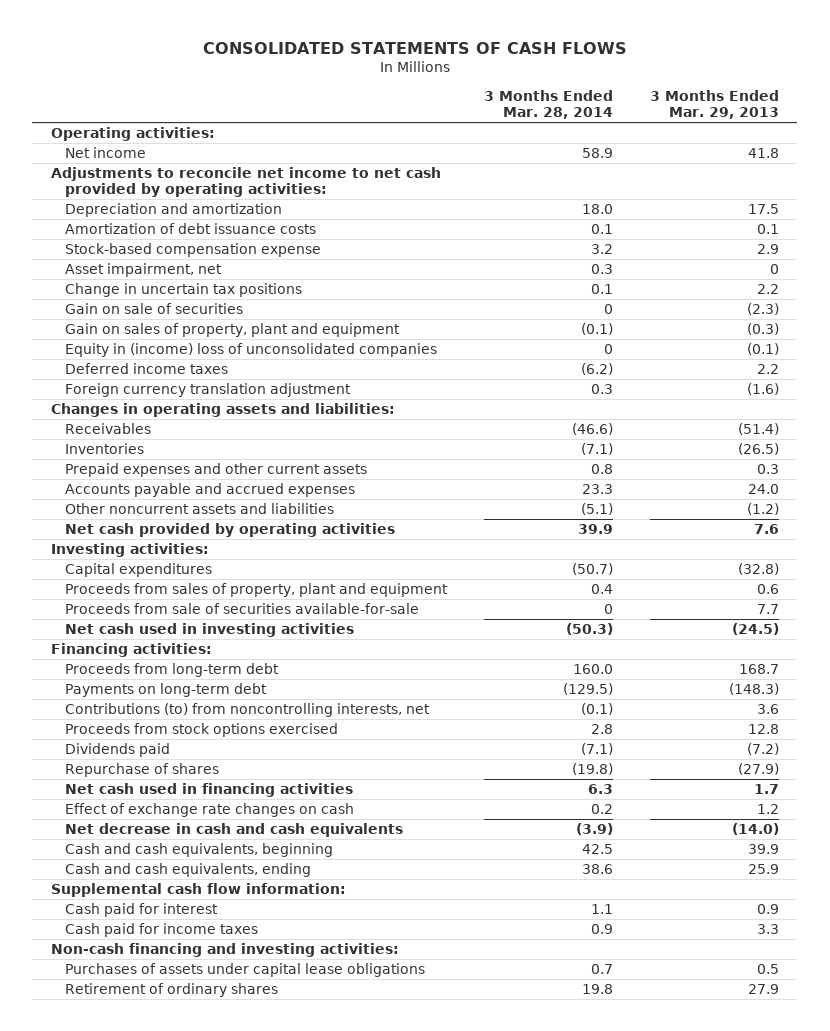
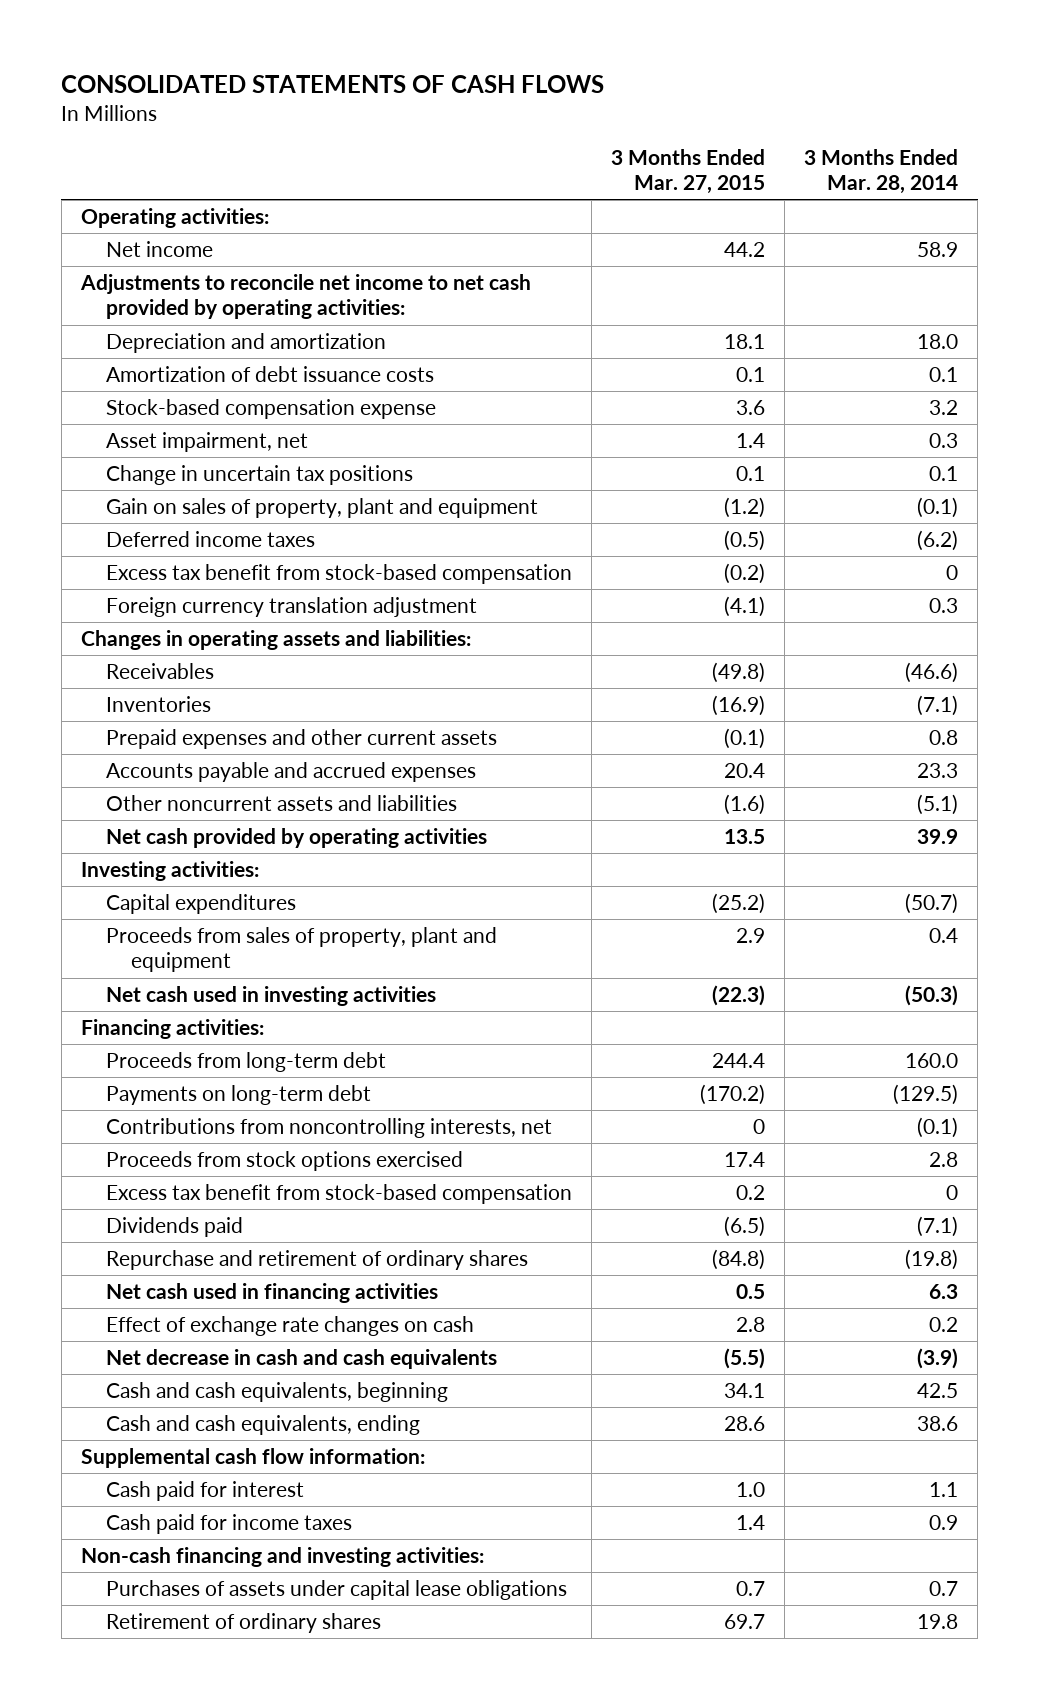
[649,90,779,120] 3 Months Ended Mar. 29, 2013 -> none
none -> [610,148,765,195] 3 Months Ended Mar. 27, 2015
[64,302,243,314] Gain on sale of securities -> none
[64,342,437,357] Equity in (income) loss of unconsolidated companies -> none
none -> [105,563,572,584] Excess tax benefit from stock-based compensation
[64,602,419,614] Proceeds from sale of securities available-for-sale -> none
[64,702,430,717] Contributions (to) from noncontrolling interests, net -> [105,1117,552,1138] Contributions from noncontrolling interests, net
none -> [105,1183,572,1204] Excess tax benefit from stock-based compensation
[64,762,219,777] Repurchase of shares -> [105,1249,528,1270] Repurchase and retirement of ordinary shares

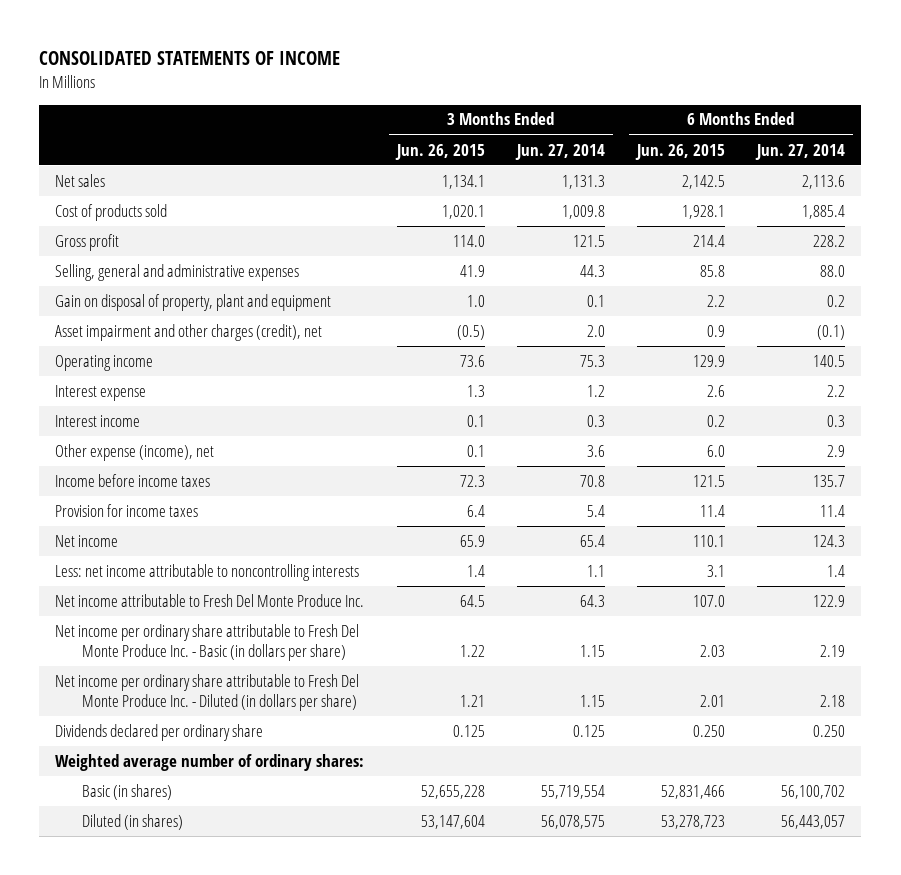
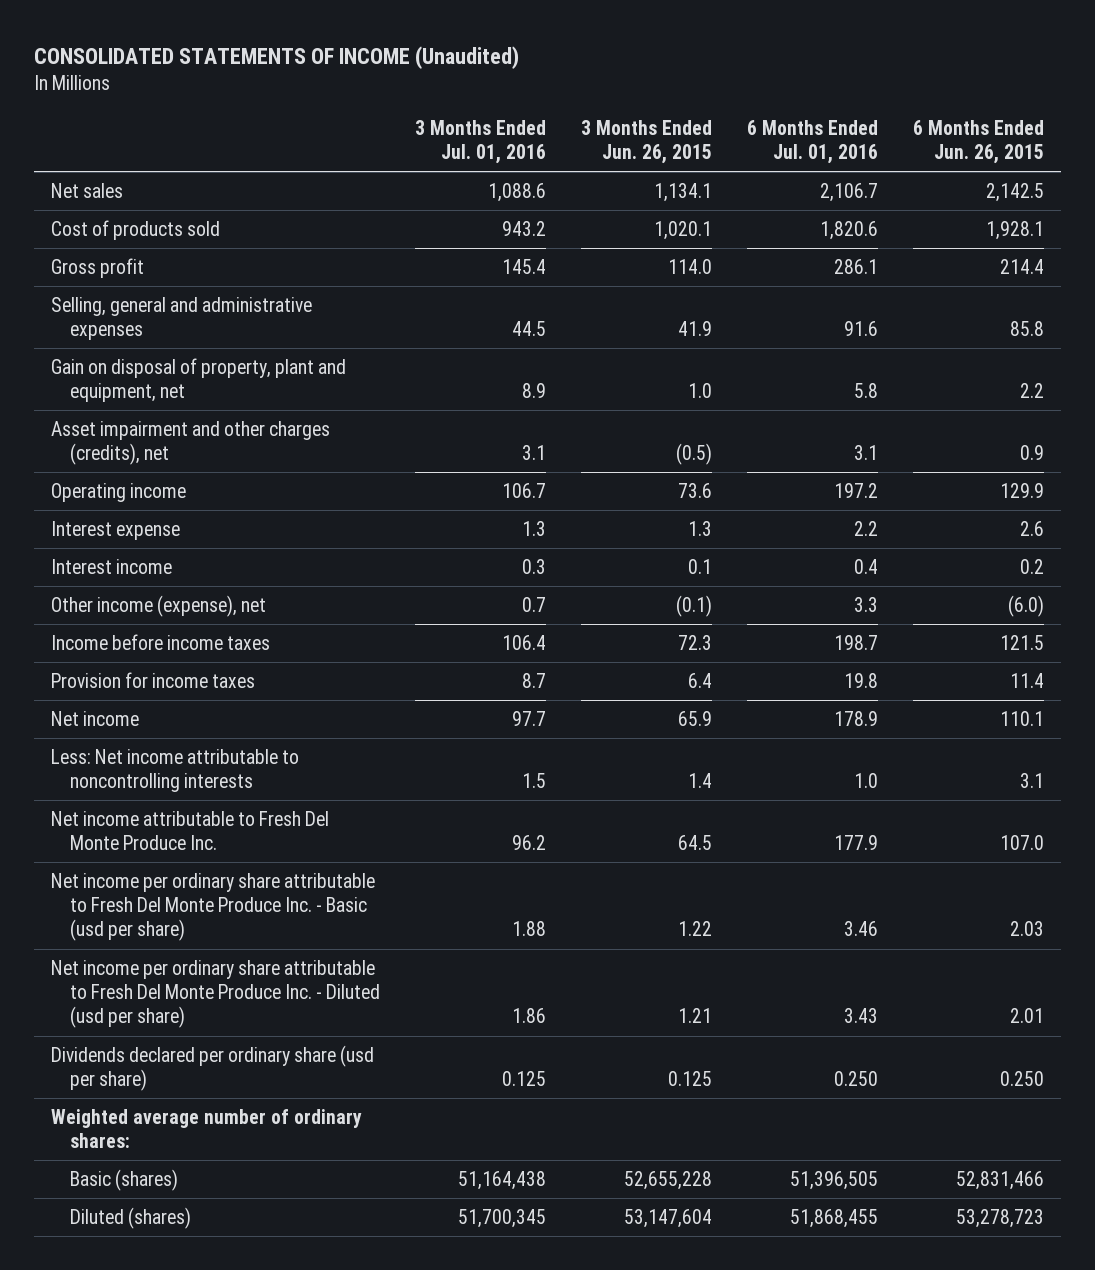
[39,51,341,66] CONSOLIDATED STATEMENTS OF INCOME -> [33,45,519,69] CONSOLIDATED STATEMENTS OF INCOME (Unaudited)
[514,143,605,160] Jun. 27, 2014 -> none
[755,143,846,160] Jun. 27, 2014 -> none
none -> [414,119,546,165] 3 Months Ended Jul. 01, 2016
none -> [746,119,878,165] 6 Months Ended Jul. 01, 2016
[55,293,332,311] Gain on disposal of property, plant and equipment -> [51,357,347,403] Gain on disposal of property, plant and equipment, net
[55,323,323,341] Asset impairment and other charges (credit), net -> [51,420,331,466] Asset impairment and other charges (credits), net
[55,443,215,461] Other expense (income), net -> [51,594,267,617] Other income (expense), net
[466,444,485,457] 0.1 -> [675,594,712,617] (0.1)
[707,444,726,457] 6.0 -> [1007,594,1044,617] (6.0)
[55,563,360,581] Less: net income attributable to noncontrolling interests -> [51,748,300,793] Less: Net income attributable to noncontrolling interests
[55,623,360,662] Net income per ordinary share attributable to Fresh Del Monte Produce Inc. - Basic (in dollars per share) -> [51,872,376,942] Net income per ordinary share attributable to Fresh Del Monte Produce Inc. - Basic (usd per share)
[55,673,360,712] Net income per ordinary share attributable to Fresh Del Monte Produce Inc. - Diluted (in dollars per share) -> [51,959,380,1029] Net income per ordinary share attributable to Fresh Del Monte Produce Inc. - Diluted (usd per share)
[55,723,264,741] Dividends declared per ordinary share -> [51,1044,375,1092] Dividends declared per ordinary share (usd per share)
[82,783,173,800] Basic (in shares) -> [69,1168,178,1191] Basic (shares)
[82,813,184,830] Diluted (in shares) -> [69,1206,191,1229] Diluted (shares)

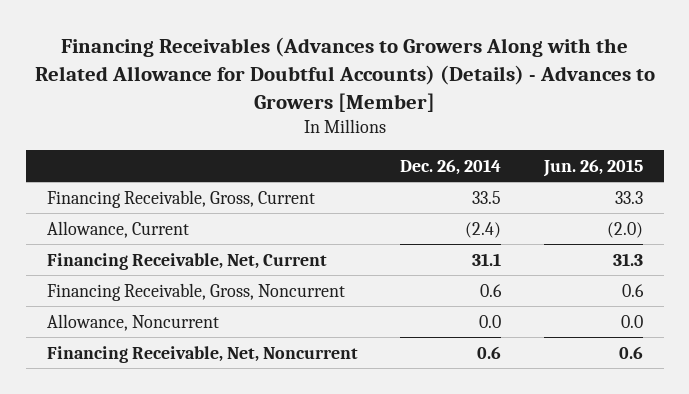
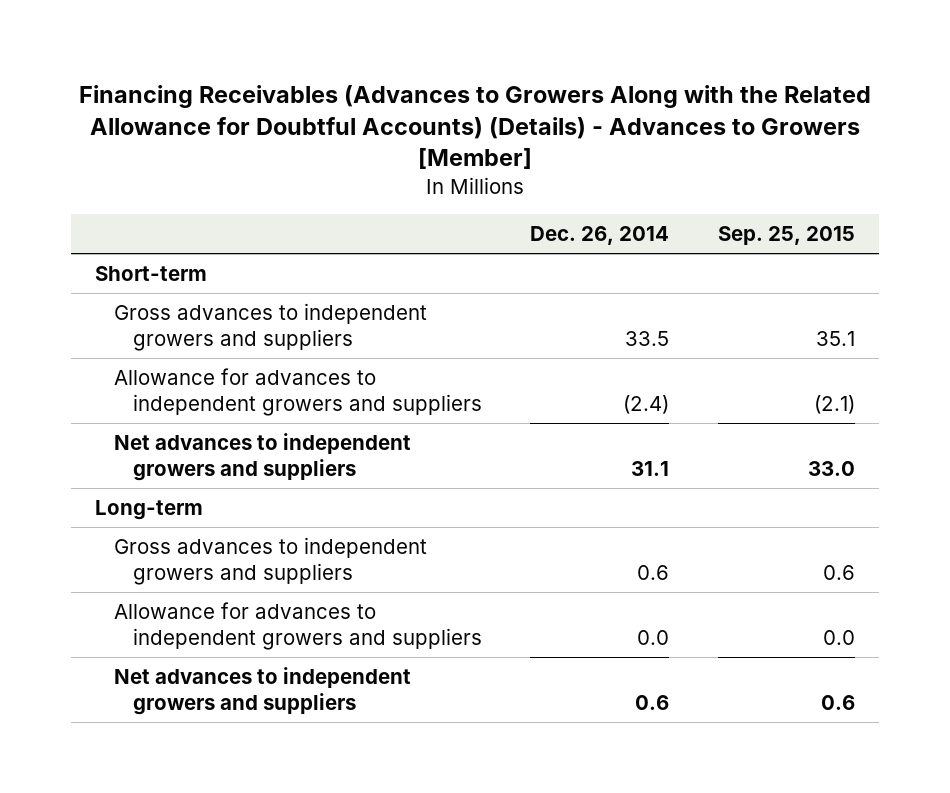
[542,158,643,177] Jun. 26, 2015 -> none
none -> [717,226,855,246] Sep. 25, 2015
none -> [95,265,208,281] Short-term
[46,189,315,208] Financing Receivable, Gross, Current -> [114,302,428,351] Gross advances to independent growers and suppliers
[46,220,189,238] Allowance, Current -> [114,367,482,416] Allowance for advances to independent growers and suppliers
[46,252,327,270] Financing Receivable, Net, Current -> [114,432,412,481] Net advances to independent growers and suppliers
none -> [95,499,204,520] Long-term
[46,282,345,301] Financing Receivable, Gross, Noncurrent -> [114,536,428,585] Gross advances to independent growers and suppliers
[46,313,219,331] Allowance, Noncurrent -> [114,601,482,650] Allowance for advances to independent growers and suppliers
[46,345,358,363] Financing Receivable, Net, Noncurrent -> [114,666,412,715] Net advances to independent growers and suppliers

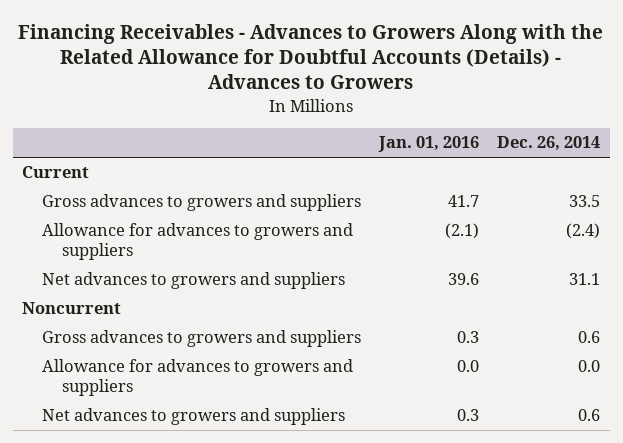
[79,84,872,170] Financing Receivables (Advances to Growers Along with the Related Allowance for Doubtful Accounts) (Details) - Advances to Growers [Member] -> [18,23,604,90] Financing Receivables - Advances to Growers Along with the Related Allowance for Doubtful Accounts (Details) - Advances to Growers
[717,226,855,246] Sep. 25, 2015 -> none
none -> [378,136,480,153] Jan. 01, 2016
[95,265,208,281] Short-term -> [22,166,90,179] Current
[114,302,428,351] Gross advances to independent growers and suppliers -> [42,194,362,212] Gross advances to growers and suppliers
[114,367,482,416] Allowance for advances to independent growers and suppliers -> [42,223,354,261] Allowance for advances to growers and suppliers
[114,432,412,481] Net advances to independent growers and suppliers -> [42,272,346,290] Net advances to growers and suppliers
[95,499,204,520] Long-term -> [22,302,122,315] Noncurrent
[114,536,428,585] Gross advances to independent growers and suppliers -> [42,330,362,348] Gross advances to growers and suppliers
[114,601,482,650] Allowance for advances to independent growers and suppliers -> [42,359,354,397] Allowance for advances to growers and suppliers
[114,666,412,715] Net advances to independent growers and suppliers -> [42,408,346,426] Net advances to growers and suppliers

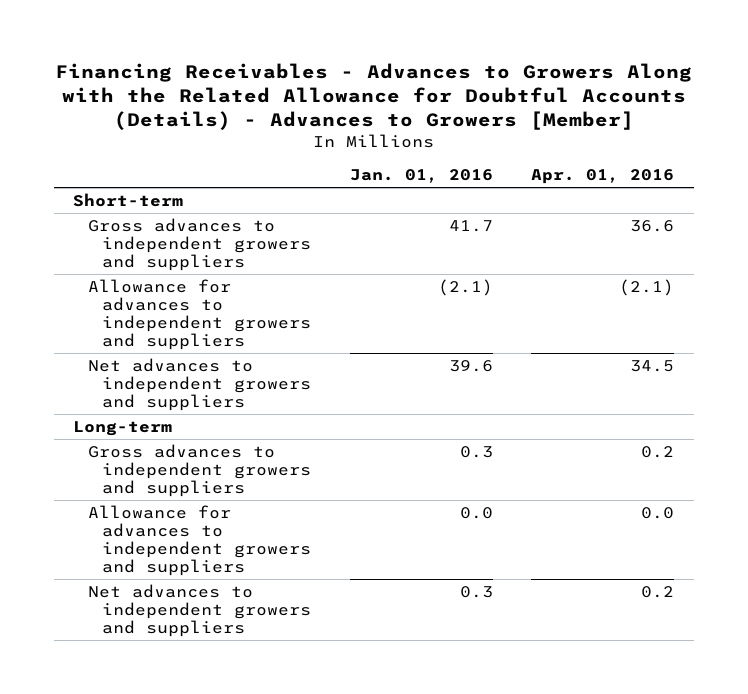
[18,23,604,90] Financing Receivables - Advances to Growers Along with the Related Allowance for Doubtful Accounts (Details) - Advances to Growers -> [54,62,692,131] Financing Receivables - Advances to Growers Along with the Related Allowance for Doubtful Accounts (Details) - Advances to Growers [Member]
[497,136,601,152] Dec. 26, 2014 -> none
none -> [531,169,675,185] Apr. 01, 2016
[22,166,90,179] Current -> [73,192,184,207] Short-term
[42,194,362,212] Gross advances to growers and suppliers -> [87,217,311,272] Gross advances to independent growers and suppliers
[42,223,354,261] Allowance for advances to growers and suppliers -> [87,278,311,351] Allowance for advances to independent growers and suppliers
[42,272,346,290] Net advances to growers and suppliers -> [87,357,311,412] Net advances to independent growers and suppliers
[22,302,122,315] Noncurrent -> [73,420,173,436] Long-term
[42,330,362,348] Gross advances to growers and suppliers -> [87,443,311,498] Gross advances to independent growers and suppliers
[42,359,354,397] Allowance for advances to growers and suppliers -> [87,504,311,577] Allowance for advances to independent growers and suppliers
[42,408,346,426] Net advances to growers and suppliers -> [87,583,311,638] Net advances to independent growers and suppliers

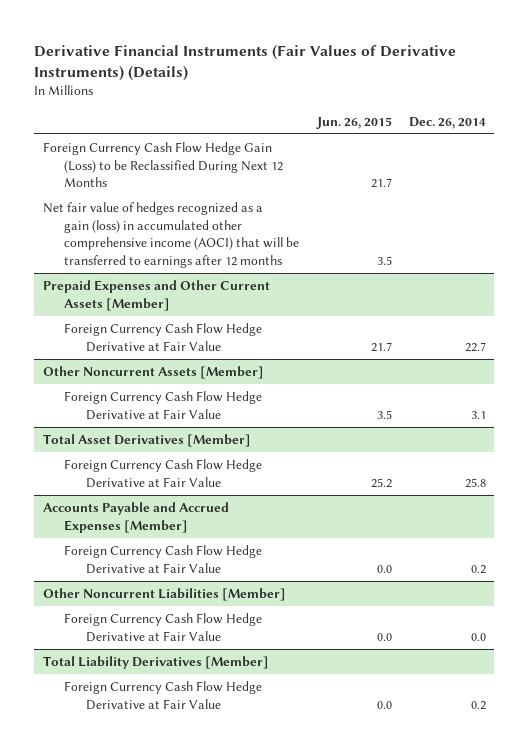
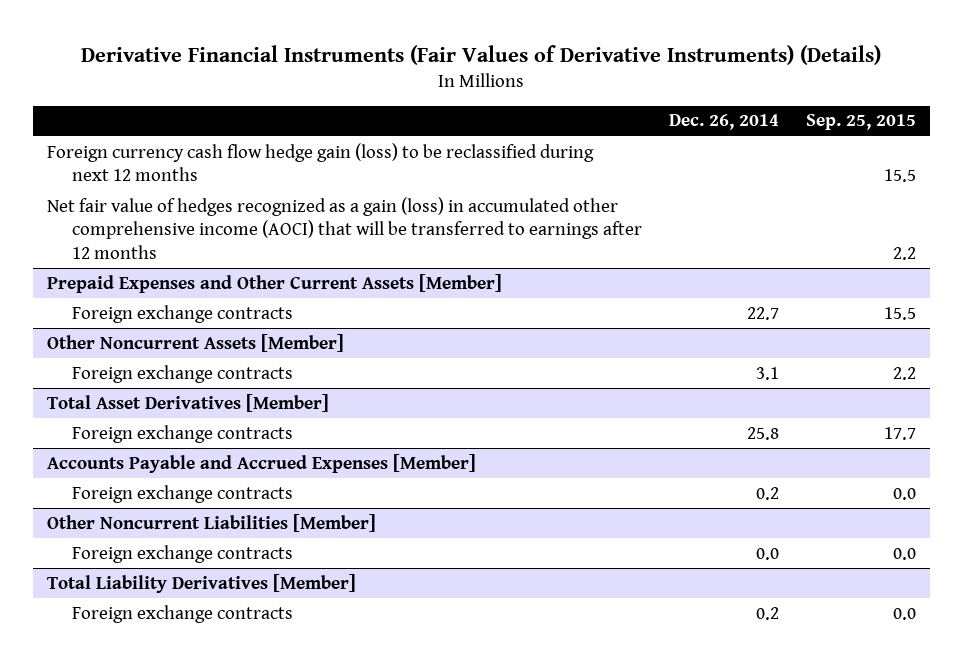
[315,116,392,129] Jun. 26, 2015 -> none
none -> [806,114,917,131] Sep. 25, 2015
[42,141,284,188] Foreign Currency Cash Flow Hedge Gain (Loss) to be Reclassified During Next 12 Months -> [46,142,594,182] Foreign currency cash flow hedge gain (loss) to be reclassified during next 12 months
[64,322,263,352] Foreign Currency Cash Flow Hedge Derivative at Fair Value -> [71,304,293,323] Foreign exchange contracts
[64,390,263,420] Foreign Currency Cash Flow Hedge Derivative at Fair Value -> [71,364,293,383] Foreign exchange contracts
[64,458,263,488] Foreign Currency Cash Flow Hedge Derivative at Fair Value -> [71,424,293,443] Foreign exchange contracts
[64,544,263,574] Foreign Currency Cash Flow Hedge Derivative at Fair Value -> [71,484,293,503] Foreign exchange contracts
[64,612,263,642] Foreign Currency Cash Flow Hedge Derivative at Fair Value -> [71,544,293,563] Foreign exchange contracts
[64,680,263,710] Foreign Currency Cash Flow Hedge Derivative at Fair Value -> [71,604,293,623] Foreign exchange contracts

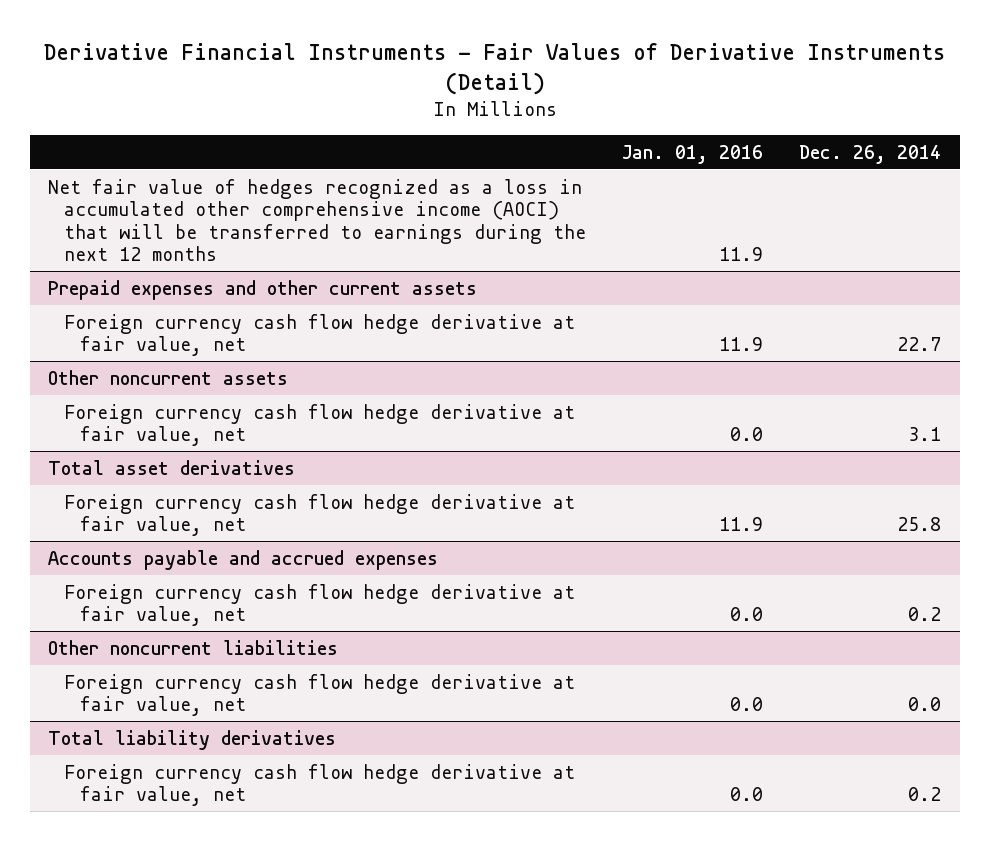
[81,44,882,65] Derivative Financial Instruments (Fair Values of Derivative Instruments) (Details) -> [43,42,945,95] Derivative Financial Instruments - Fair Values of Derivative Instruments (Detail)
[806,114,917,131] Sep. 25, 2015 -> none
none -> [622,144,764,164] Jan. 01, 2016
[46,196,642,259] Net fair value of hedges recognized as a gain (loss) in accumulated other comprehensive income (AOCI) that will be transferred to earnings after 12 months -> none
[46,142,594,182] Foreign currency cash flow hedge gain (loss) to be reclassified during next 12 months -> [47,178,586,262] Net fair value of hedges recognized as a loss in accumulated other comprehensive income (AOCI) that will be transferred to earnings during the next 12 months
[46,273,502,293] Prepaid Expenses and Other Current Assets [Member] -> [47,279,477,300] Prepaid expenses and other current assets
[71,304,293,323] Foreign exchange contracts -> [63,313,575,357] Foreign currency cash flow hedge derivative at fair value, net
[46,333,344,352] Other Noncurrent Assets [Member] -> [47,369,288,385] Other noncurrent assets
[71,364,293,383] Foreign exchange contracts -> [63,403,575,447] Foreign currency cash flow hedge derivative at fair value, net
[46,393,329,412] Total Asset Derivatives [Member] -> [47,459,295,475] Total asset derivatives
[71,424,293,443] Foreign exchange contracts -> [63,493,575,537] Foreign currency cash flow hedge derivative at fair value, net
[46,453,476,473] Accounts Payable and Accrued Expenses [Member] -> [47,549,438,570] Accounts payable and accrued expenses
[71,484,293,503] Foreign exchange contracts -> [63,583,575,627] Foreign currency cash flow hedge derivative at fair value, net
[46,513,376,532] Other Noncurrent Liabilities [Member] -> [47,639,338,655] Other noncurrent liabilities
[71,544,293,563] Foreign exchange contracts -> [63,673,575,717] Foreign currency cash flow hedge derivative at fair value, net
[46,573,356,593] Total Liability Derivatives [Member] -> [47,729,336,750] Total liability derivatives
[71,604,293,623] Foreign exchange contracts -> [63,763,575,807] Foreign currency cash flow hedge derivative at fair value, net

